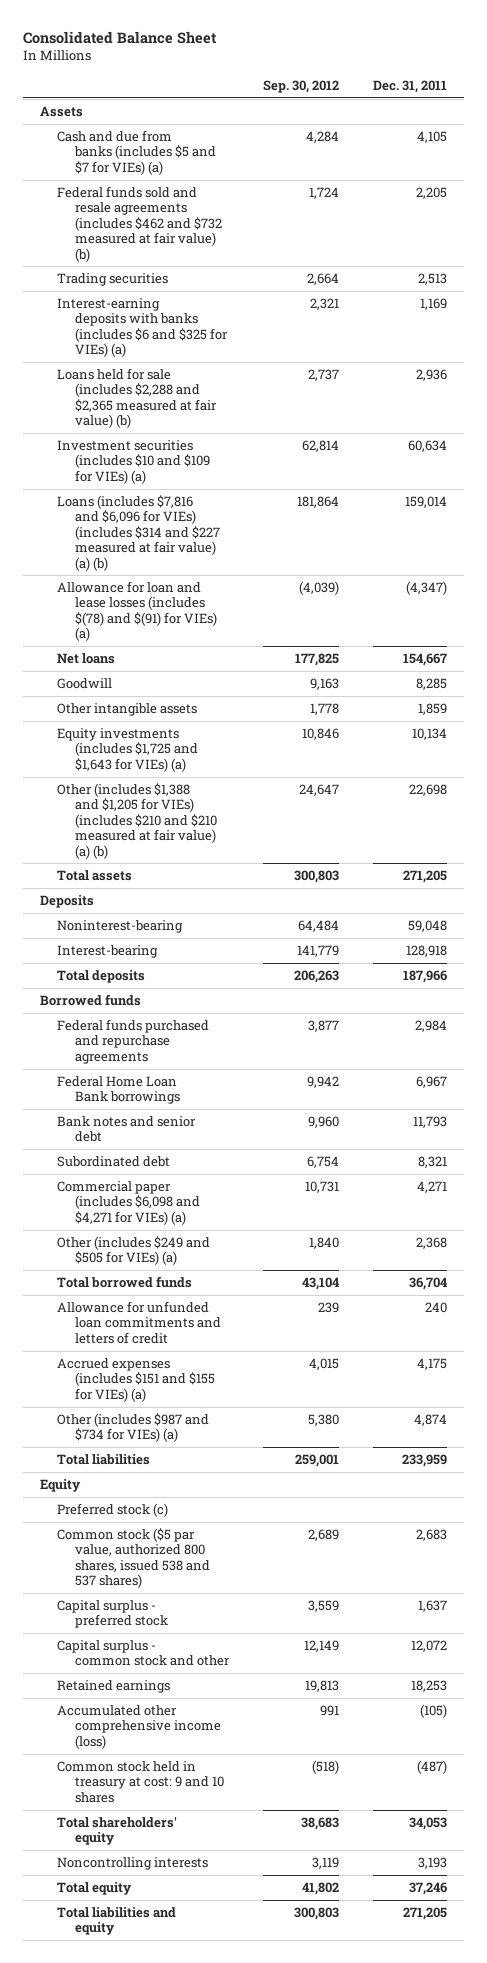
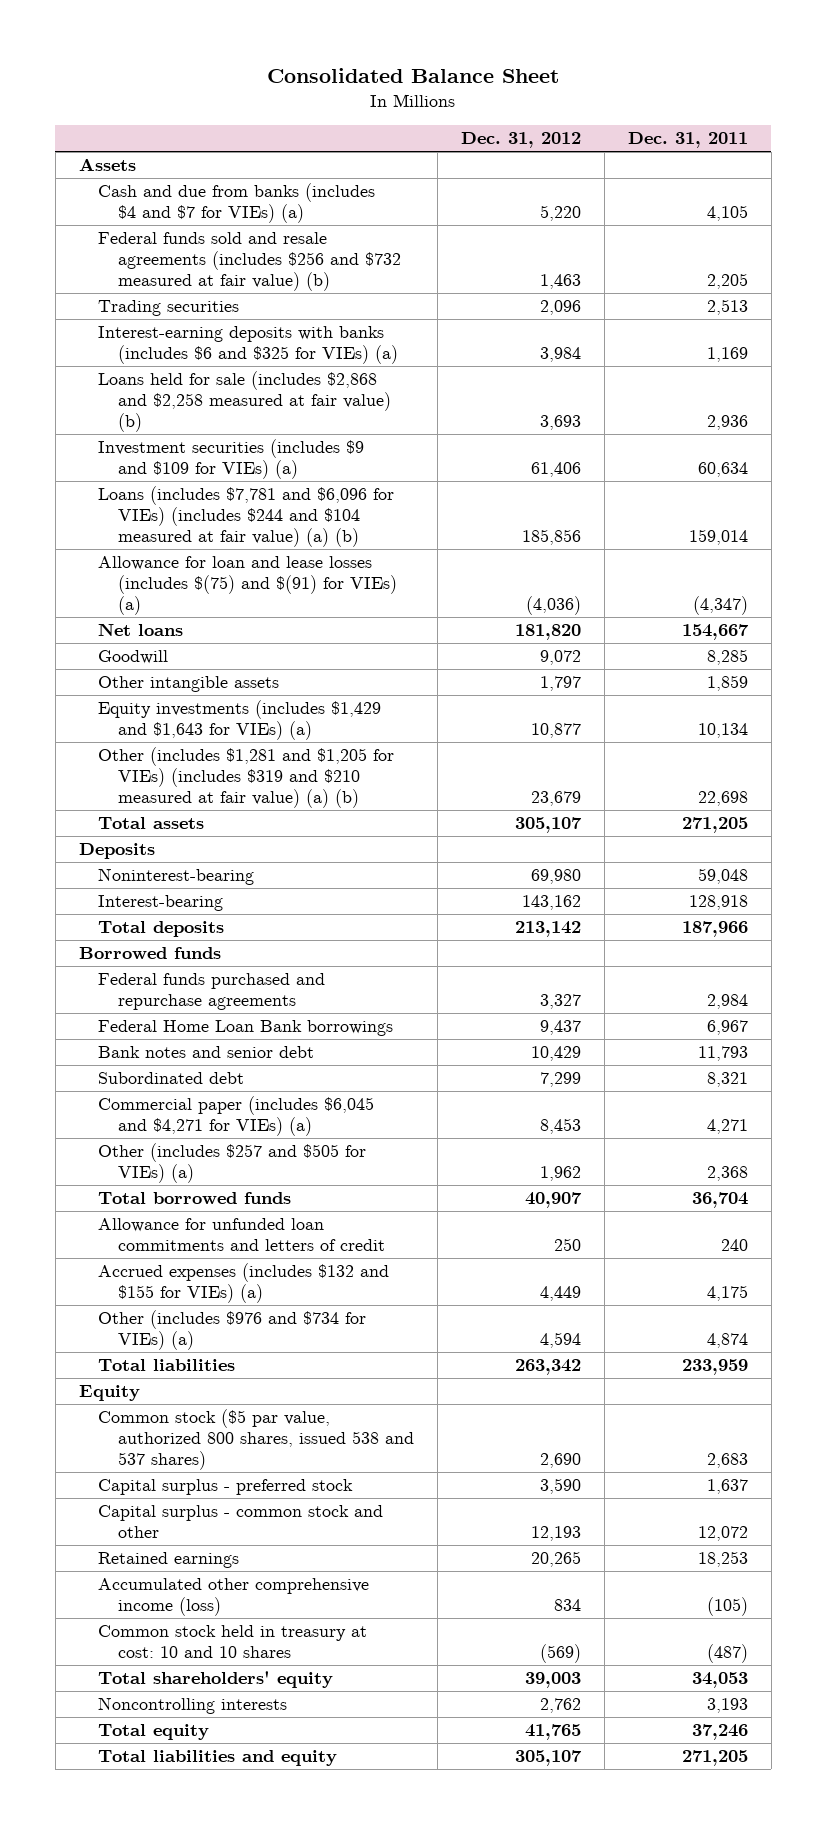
[263,79,340,93] Sep. 30, 2012 -> none
none -> [460,132,581,149] Dec. 31, 2012
[57,130,217,175] Cash and due from banks (includes $5 and $7 for VIEs) (a) -> [98,183,376,224] Cash and due from banks (includes $4 and $7 for VIEs) (a)
[57,186,223,262] Federal funds sold and resale agreements (includes $462 and $732 measured at fair value) (b) -> [98,232,401,292] Federal funds sold and resale agreements (includes $256 and $732 measured at fair value) (b)
[57,368,218,429] Loans held for sale (includes $2,288 and $2,365 measured at fair value) (b) -> [98,371,391,433] Loans held for sale (includes $2,868 and $2,258 measured at fair value) (b)
[57,440,211,484] Investment securities (includes $10 and $109 for VIEs) (a) -> [98,439,365,480] Investment securities (includes $9 and $109 for VIEs) (a)
[57,495,221,571] Loans (includes $7,816 and $6,096 for VIEs) (includes $314 and $227 measured at fair value) (a) (b) -> [98,486,395,548] Loans (includes $7,781 and $6,096 for VIEs) (includes $244 and $104 measured at fair value) (a) (b)
[57,581,218,642] Allowance for loan and lease losses (includes $(78) and $(91) for VIEs) (a) -> [98,556,397,616] Allowance for loan and lease losses (includes $(75) and $(91) for VIEs) (a)
[57,728,199,772] Equity investments (includes $1,725 and $1,643 for VIEs) (a) -> [98,700,382,741] Equity investments (includes $1,429 and $1,643 for VIEs) (a)
[57,783,218,859] Other (includes $1,388 and $1,205 for VIEs) (includes $210 and $210 measured at fair value) (a) (b) -> [98,747,395,809] Other (includes $1,281 and $1,205 for VIEs) (includes $319 and $210 measured at fair value) (a) (b)
[57,1181,201,1225] Commercial paper (includes $6,098 and $4,271 for VIEs) (a) -> [98,1096,375,1137] Commercial paper (includes $6,045 and $4,271 for VIEs) (a)
[57,1236,211,1266] Other (includes $249 and $505 for VIEs) (a) -> [98,1143,367,1184] Other (includes $257 and $505 for VIEs) (a)
[57,1358,216,1402] Accrued expenses (includes $151 and $155 for VIEs) (a) -> [98,1263,390,1304] Accrued expenses (includes $132 and $155 for VIEs) (a)
[57,1413,210,1443] Other (includes $987 and $734 for VIEs) (a) -> [98,1310,367,1351] Other (includes $976 and $734 for VIEs) (a)
[57,1503,169,1518] Preferred stock (c) -> none
[57,1761,225,1803] Common stock held in treasury at cost: 9 and 10 shares -> [98,1625,368,1659] Common stock held in treasury at cost: 10 and 10 shares

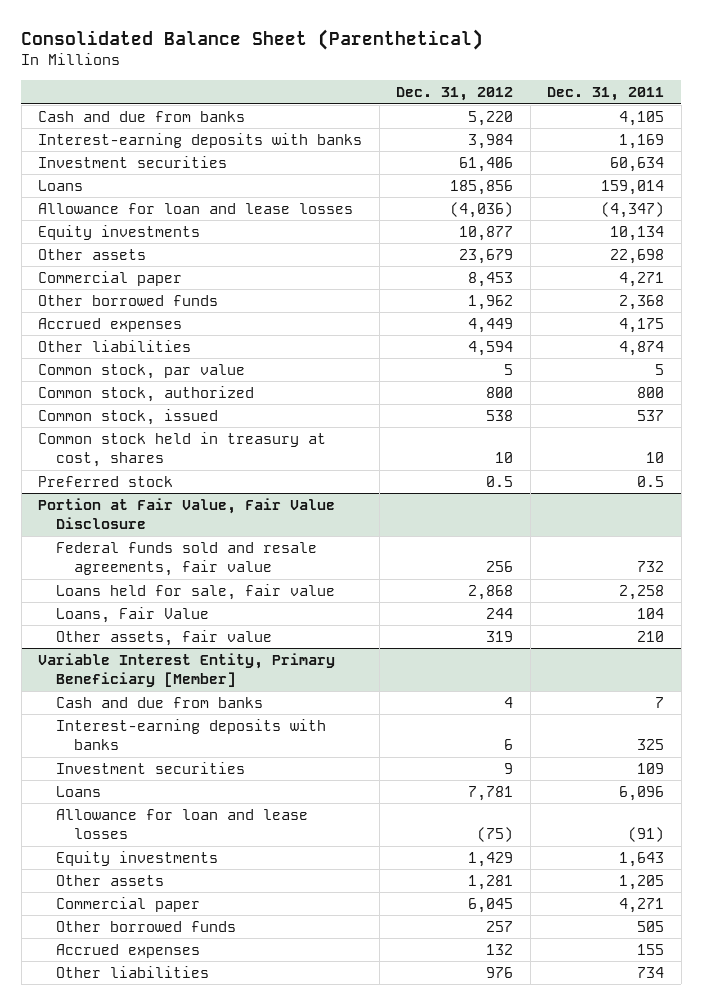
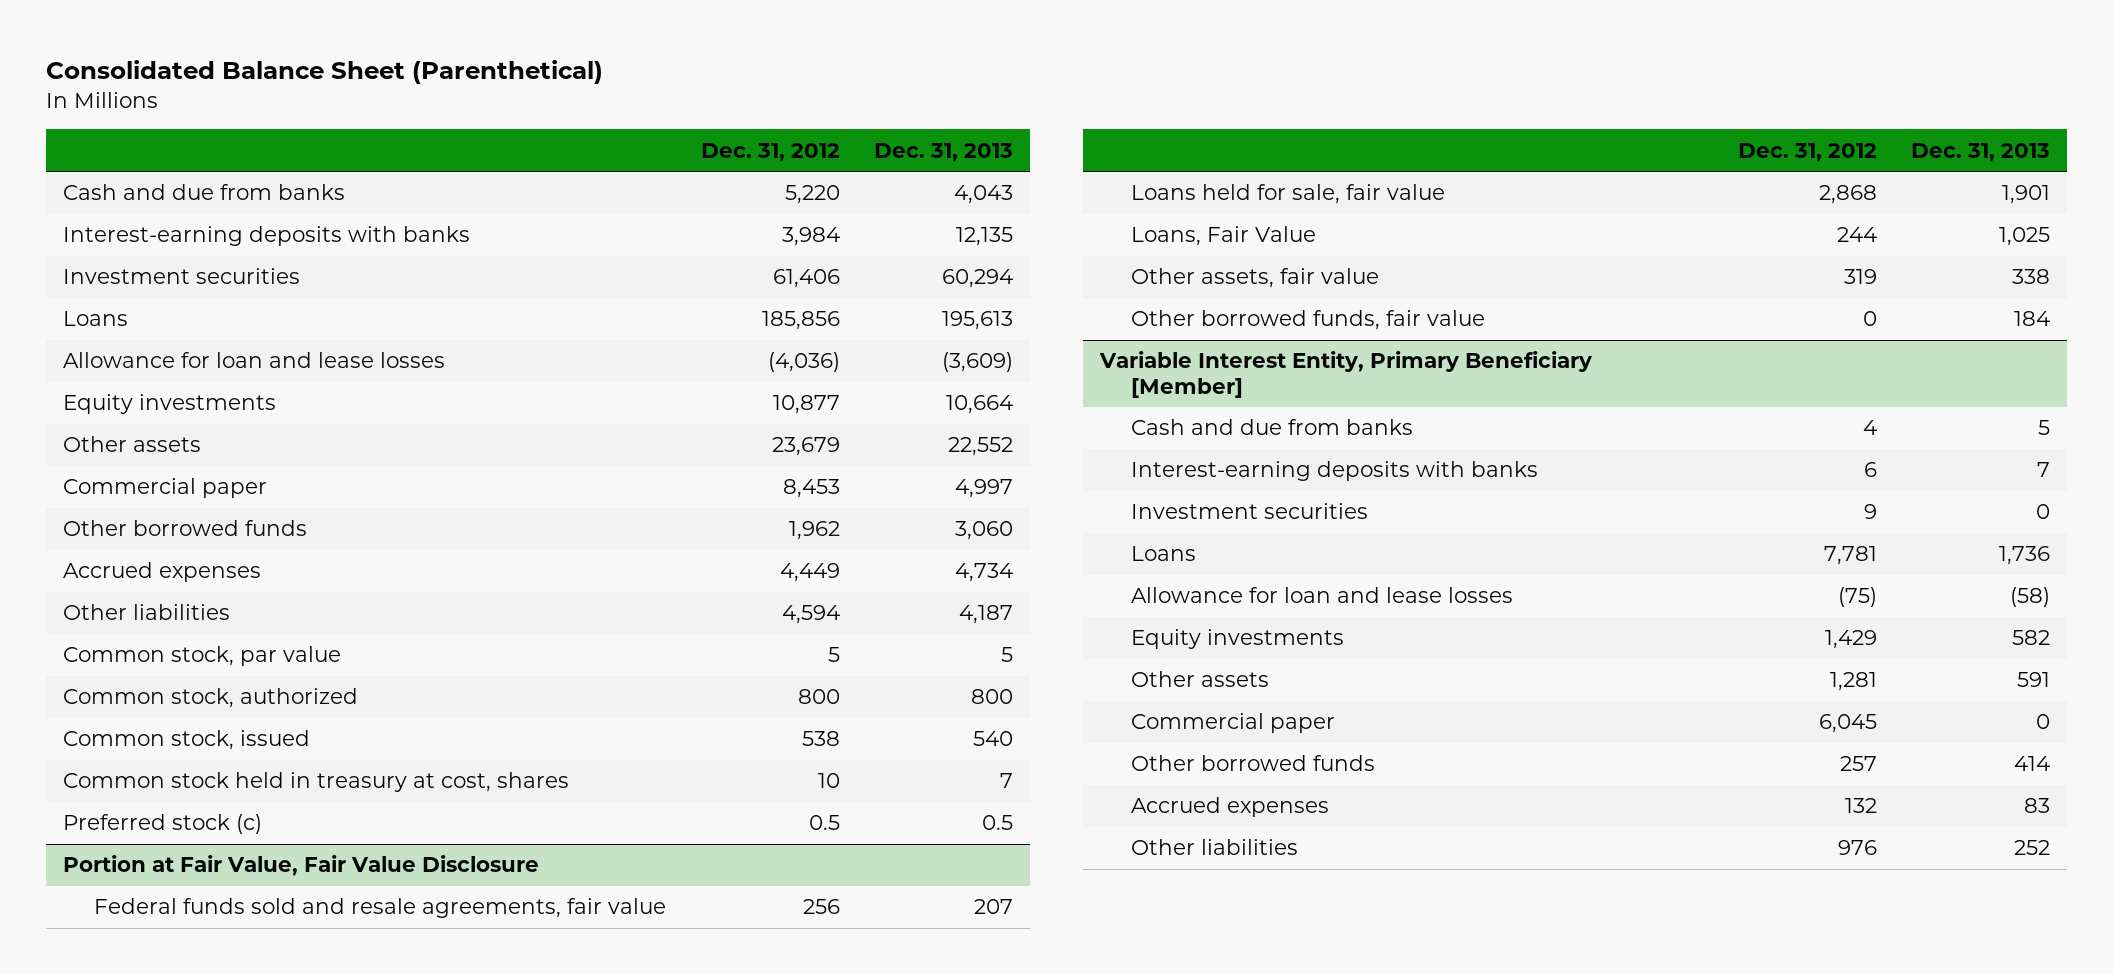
[547,87,665,102] Dec. 31, 2011 -> none
none -> [873,142,1013,162] Dec. 31, 2013
[38,475,174,487] Preferred stock -> [63,814,263,835] Preferred stock (c)
none -> [1131,310,1486,331] Other borrowed funds, fair value

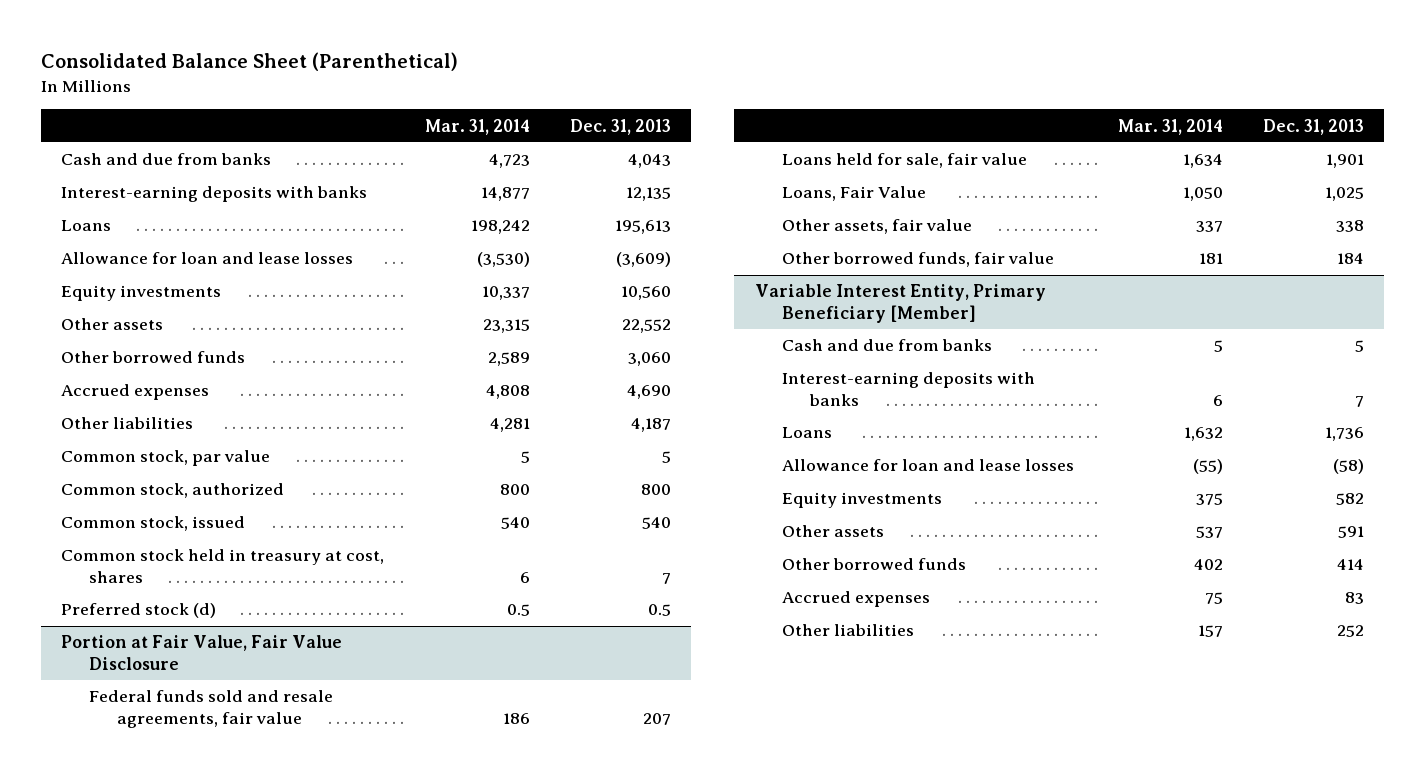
[700,142,840,162] Dec. 31, 2012 -> none
none -> [424,118,530,135] Mar. 31, 2014
[63,268,301,285] Investment securities -> none
[945,395,1013,415] 10,664 -> [620,286,671,301] 10,560
[63,478,268,499] Commercial paper -> none
[954,563,1013,583] 4,734 -> [626,385,671,400] 4,690
[63,814,263,835] Preferred stock (c) -> [61,603,217,619] Preferred stock (d)
[1131,503,1369,520] Investment securities -> none
[1131,713,1336,734] Commercial paper -> none

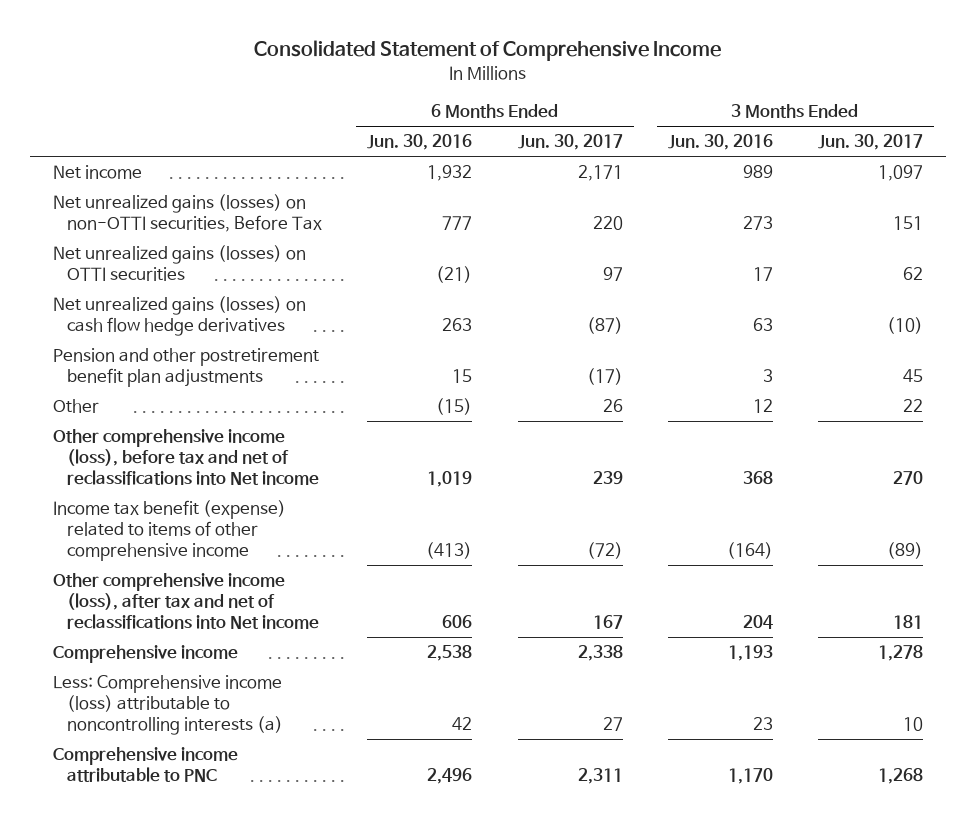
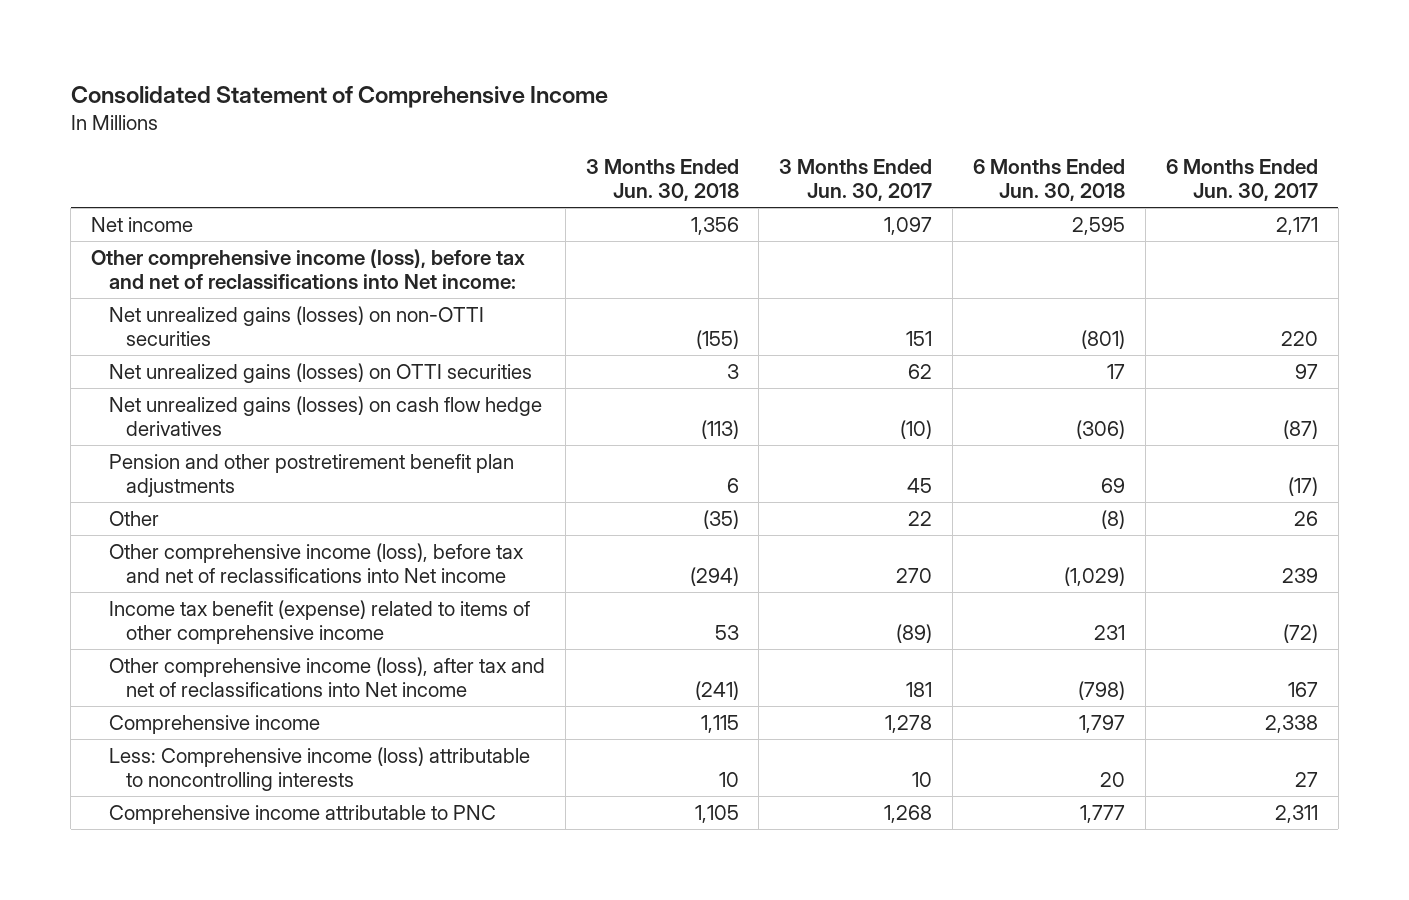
[367,134,473,151] Jun. 30, 2016 -> none
[667,134,773,151] Jun. 30, 2016 -> none
none -> [585,159,739,202] 3 Months Ended Jun. 30, 2018
none -> [973,159,1126,202] 6 Months Ended Jun. 30, 2018
none -> [91,248,526,289] Other comprehensive income (loss), before tax and net of reclassifications into Net income:
[52,194,323,233] Net unrealized gains (losses) on non-OTTI securities, Before Tax -> [108,305,484,346] Net unrealized gains (losses) on non-OTTI securities
[52,675,284,735] Less: Comprehensive income (loss) attributable to noncontrolling interests (a) -> [108,746,530,791] Less: Comprehensive income (loss) attributable to noncontrolling interests

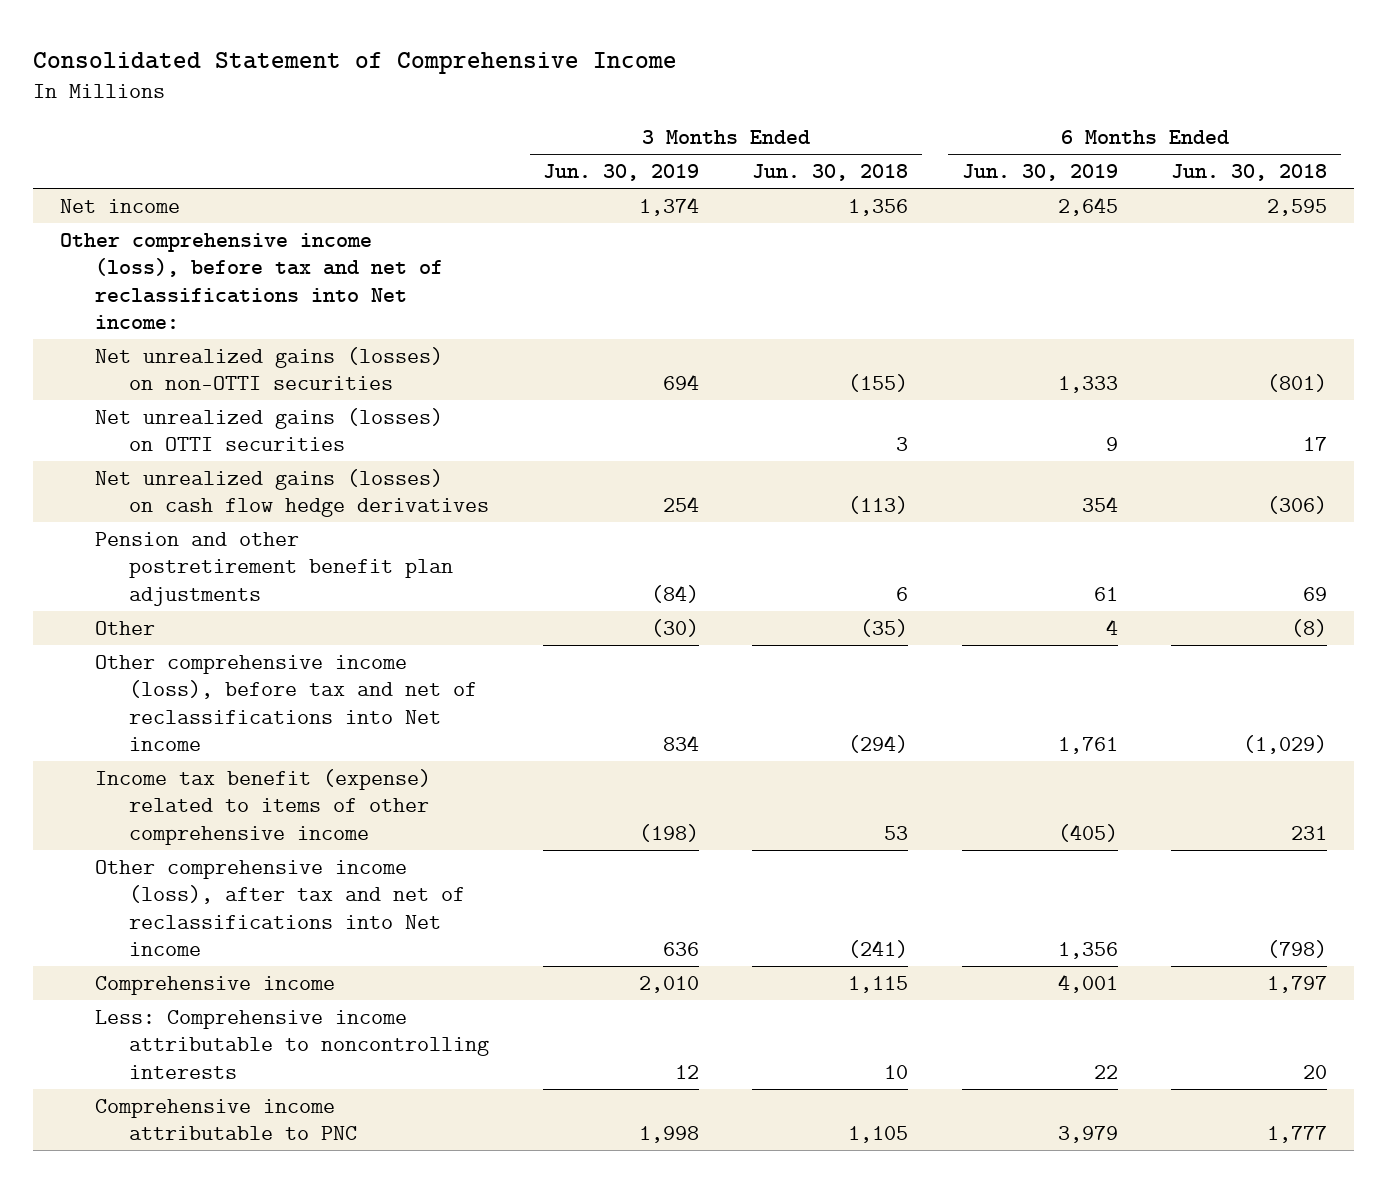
[779,159,933,202] 3 Months Ended Jun. 30, 2017 -> none
[1165,159,1318,202] 6 Months Ended Jun. 30, 2017 -> none
none -> [542,164,699,182] Jun. 30, 2019
none -> [961,164,1118,182] Jun. 30, 2019
[108,746,530,791] Less: Comprehensive income (loss) attributable to noncontrolling interests -> [94,1009,490,1079] Less: Comprehensive income attributable to noncontrolling interests

